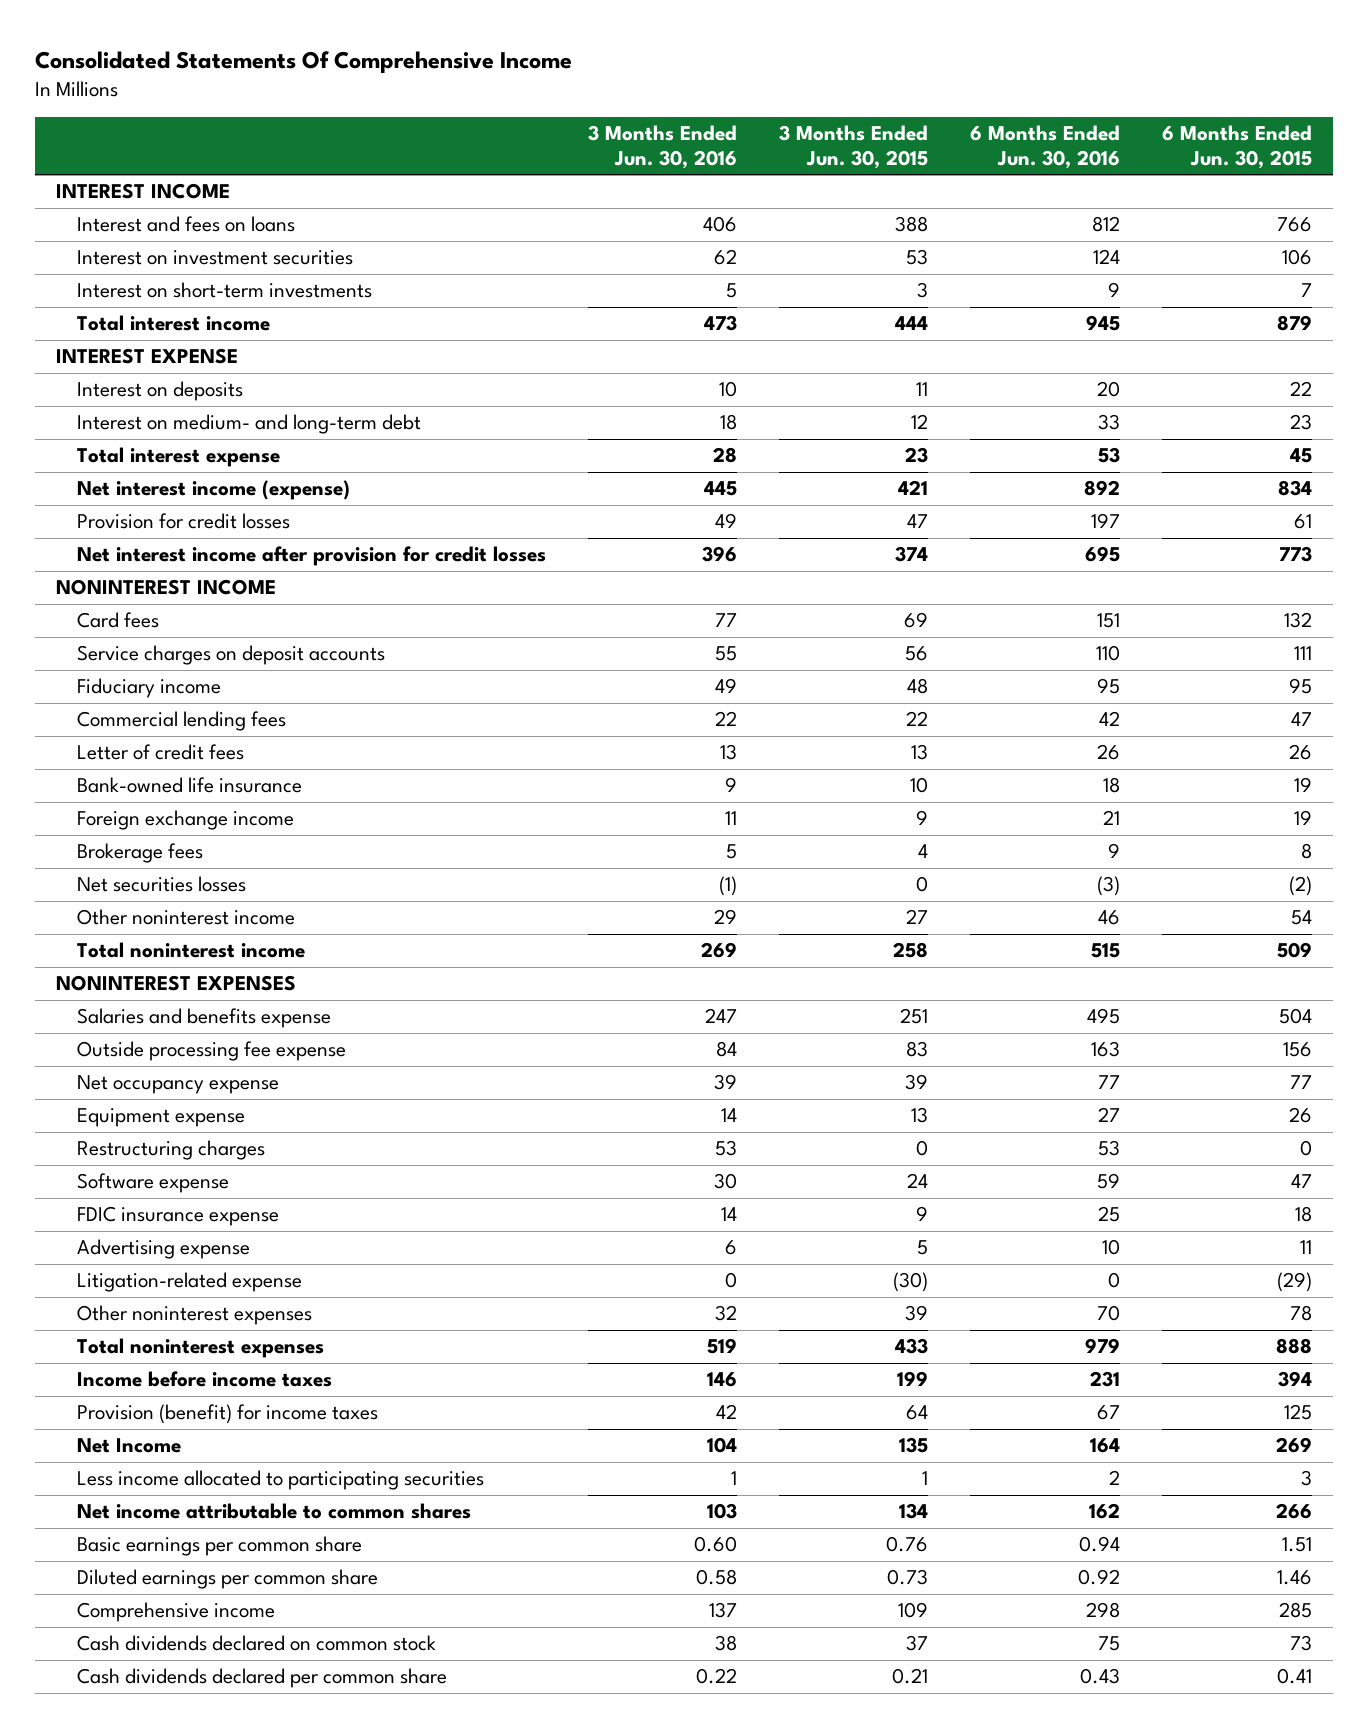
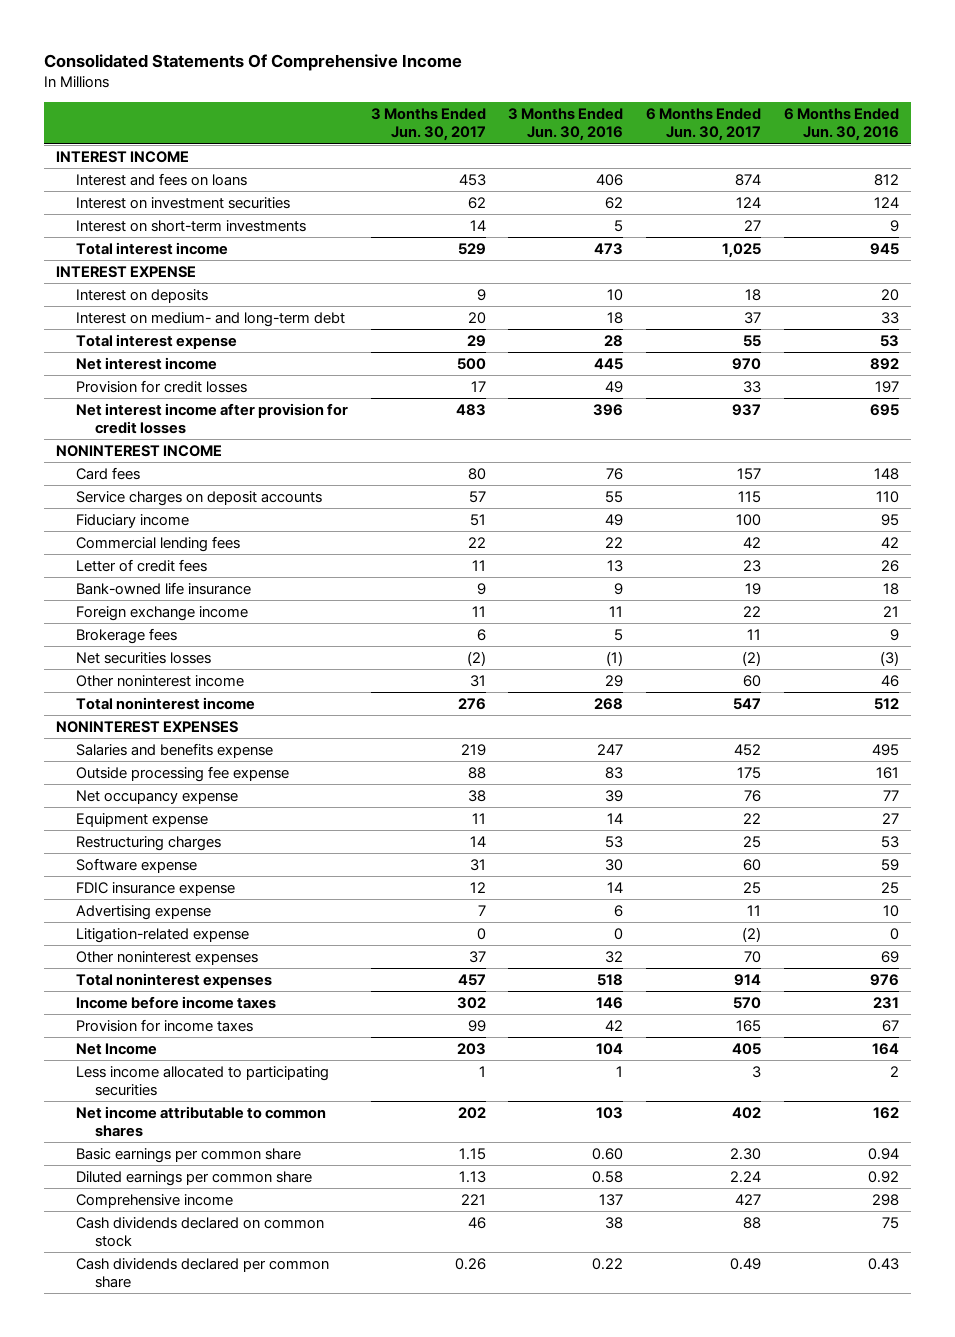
[779,125,929,169] 3 Months Ended Jun. 30, 2015 -> none
[1162,125,1313,169] 6 Months Ended Jun. 30, 2015 -> none
none -> [370,107,486,142] 3 Months Ended Jun. 30, 2017
none -> [646,107,762,142] 6 Months Ended Jun. 30, 2017
[77,480,351,501] Net interest income (expense) -> [75,356,217,370] Net interest income
[715,613,738,628] 77 -> [606,467,624,480] 76
[1097,613,1121,629] 151 -> [874,467,900,480] 148
[701,942,738,959] 269 -> [594,697,624,710] 268
[1091,943,1121,959] 515 -> [874,697,900,710] 512
[716,1041,738,1058] 84 -> [605,766,624,779] 83
[1091,1041,1121,1058] 163 -> [876,766,900,779] 161
[1097,1305,1121,1322] 70 -> [881,950,900,963] 69
[707,1338,738,1355] 519 -> [597,973,624,986] 518
[1085,1338,1121,1354] 979 -> [870,973,900,986] 976
[77,1404,379,1425] Provision (benefit) for income taxes -> [75,1018,253,1032] Provision for income taxes

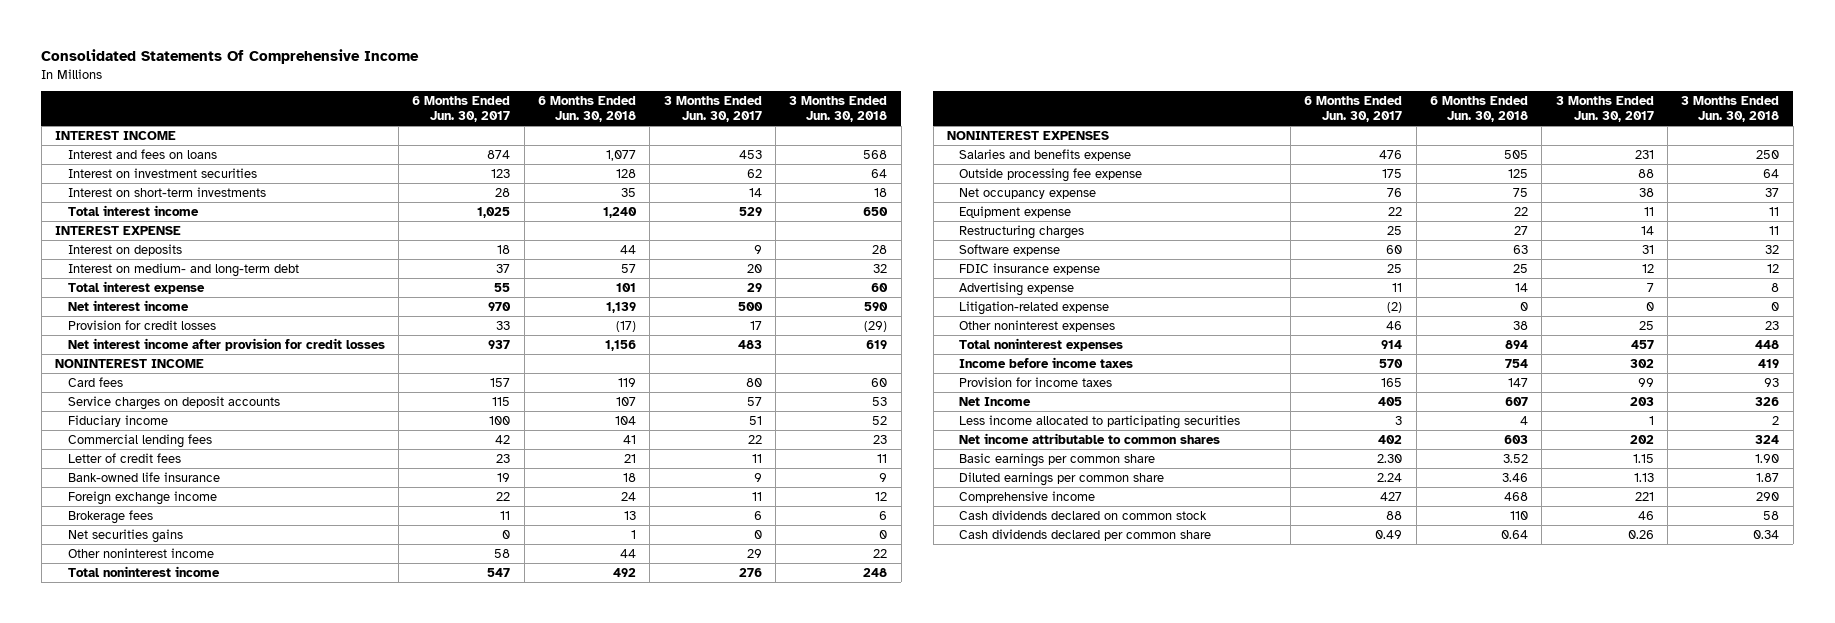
[508,107,624,142] 3 Months Ended Jun. 30, 2016 -> none
[784,107,900,142] 6 Months Ended Jun. 30, 2016 -> none
none -> [537,96,636,123] 6 Months Ended Jun. 30, 2018
none -> [789,96,888,123] 3 Months Ended Jun. 30, 2018
[736,196,762,208] 124 -> [491,168,511,178] 123
[744,219,762,231] 27 -> [495,187,511,197] 28
[75,651,211,664] Net securities losses -> [67,528,183,543] Net securities gains
[466,650,486,666] (2) -> [753,529,762,539] 0
[742,650,762,666] (2) -> [502,529,511,539] 0
[469,674,486,687] 31 -> [746,548,762,558] 29
[743,674,762,687] 60 -> [494,548,511,558] 58
[460,743,486,756] 219 -> [1634,149,1654,159] 231
[734,743,762,756] 452 -> [1379,149,1403,159] 476
[468,950,486,963] 37 -> [1638,320,1654,330] 25
[744,950,762,963] 70 -> [1386,320,1403,330] 46

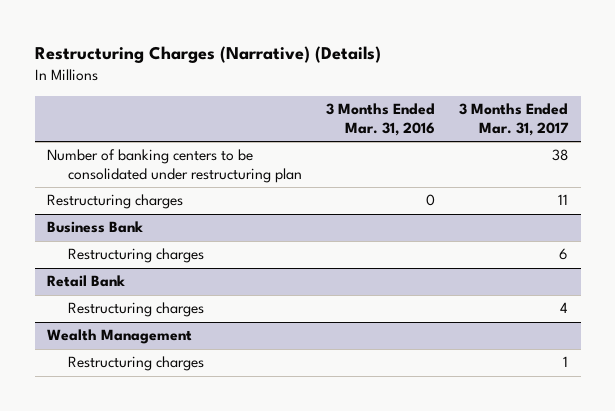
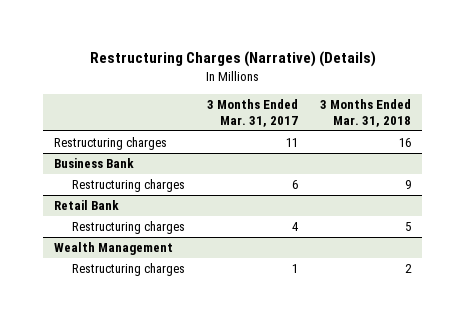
[326,103,436,136] 3 Months Ended Mar. 31, 2016 -> none
none -> [320,99,412,127] 3 Months Ended Mar. 31, 2018
[46,149,302,184] Number of banking centers to be consolidated under restructuring plan -> none

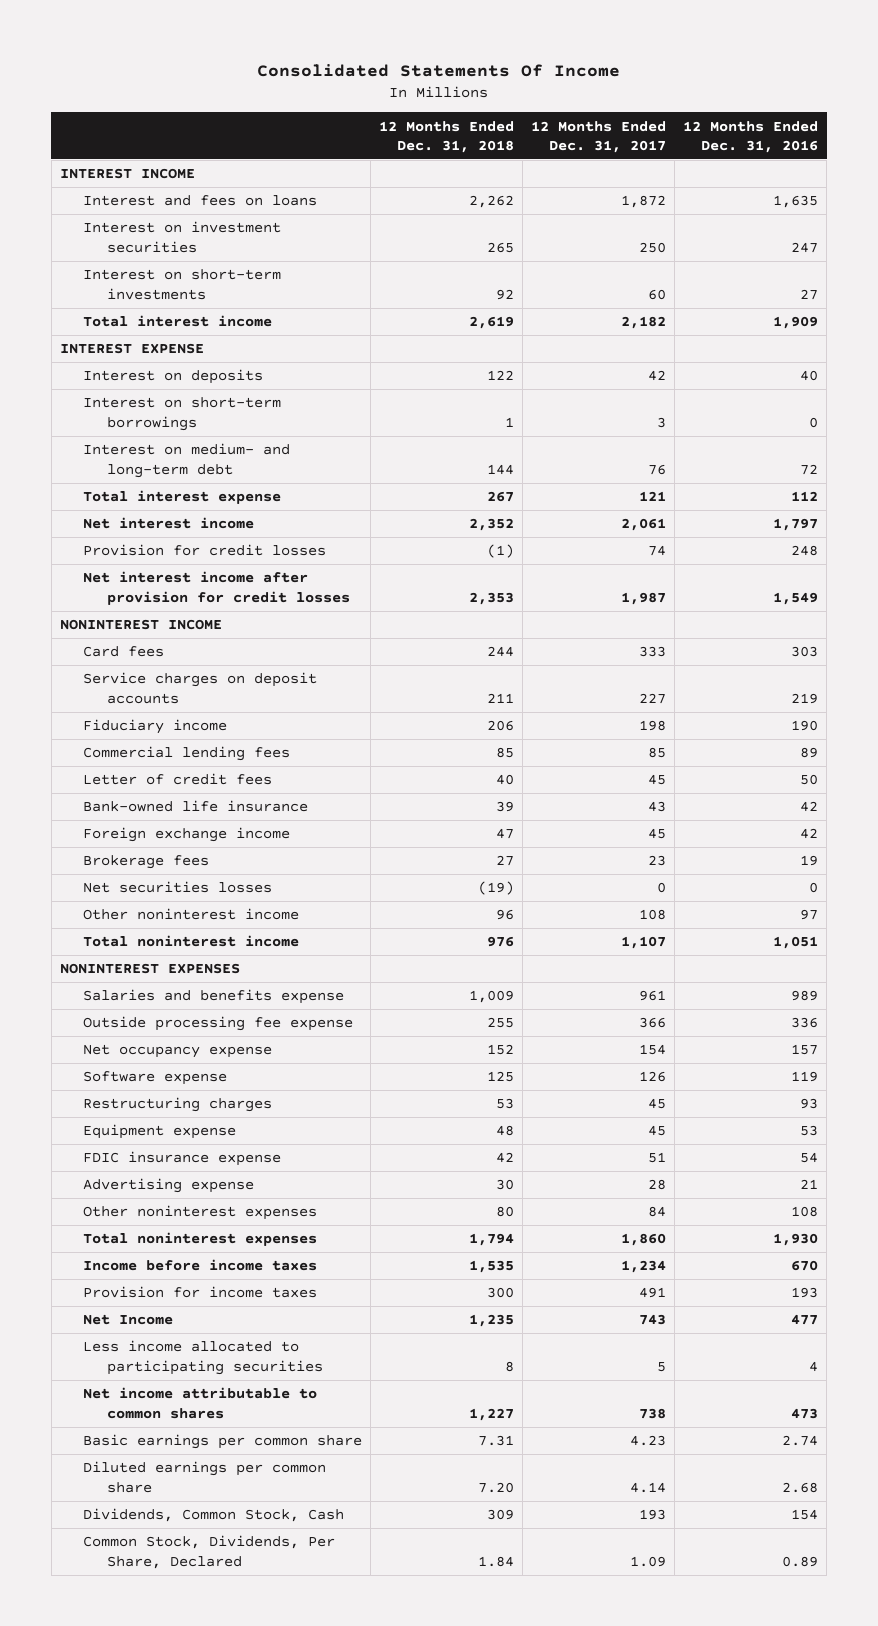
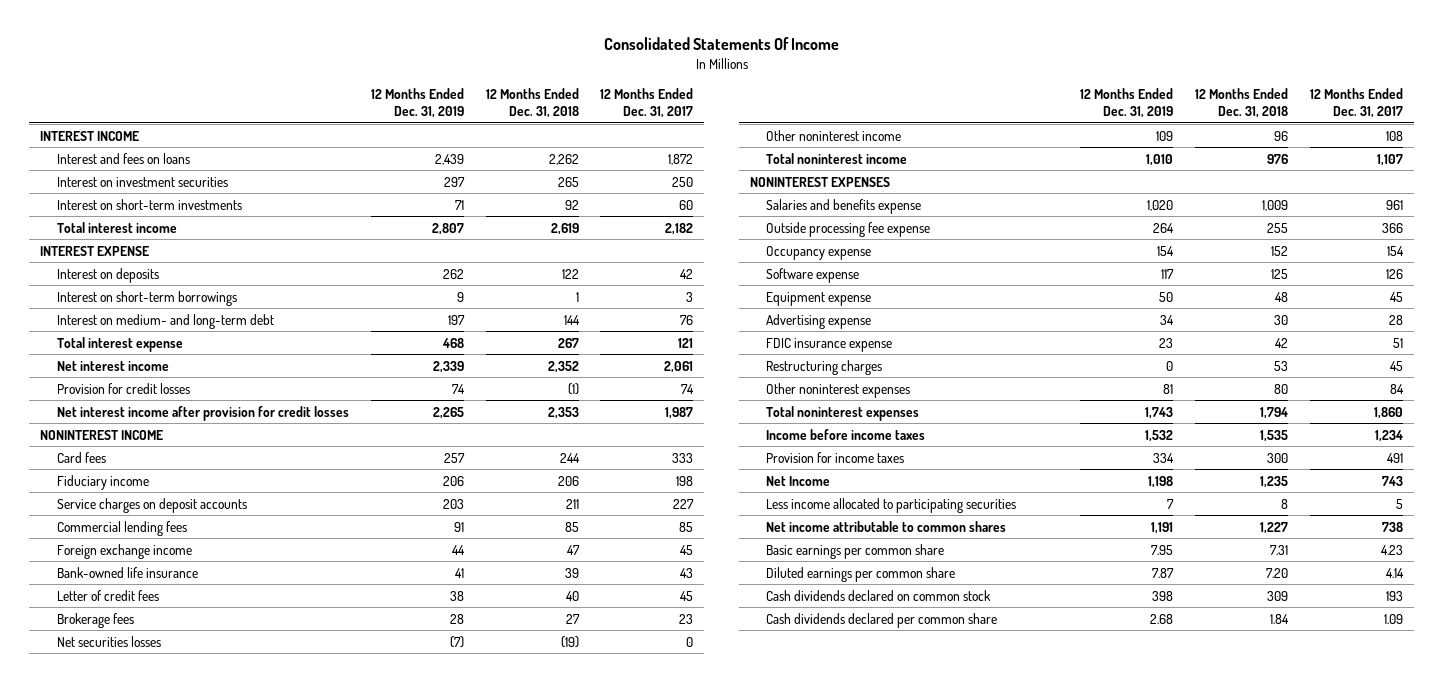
[683,120,819,154] 12 Months Ended Dec. 31, 2016 -> none
none -> [370,88,464,119] 12 Months Ended Dec. 31, 2019
[83,672,318,704] Service charges on deposit accounts -> [56,497,247,513] Service charges on deposit accounts
[83,800,309,813] Bank-owned life insurance -> [56,566,198,578] Bank-owned life insurance
[83,773,273,786] Letter of credit fees -> [56,589,159,601] Letter of credit fees
[83,1044,273,1059] Net occupancy expense -> [766,245,872,260] Occupancy expense
[83,1151,282,1167] FDIC insurance expense -> [766,337,893,352] FDIC insurance expense
[83,1097,273,1113] Restructuring charges -> [766,359,883,375] Restructuring charges
[83,1508,345,1523] Dividends, Common Stock, Cash -> [766,589,992,601] Cash dividends declared on common stock
[83,1535,336,1569] Common Stock, Dividends, Per Share, Declared -> [766,612,998,628] Cash dividends declared per common share

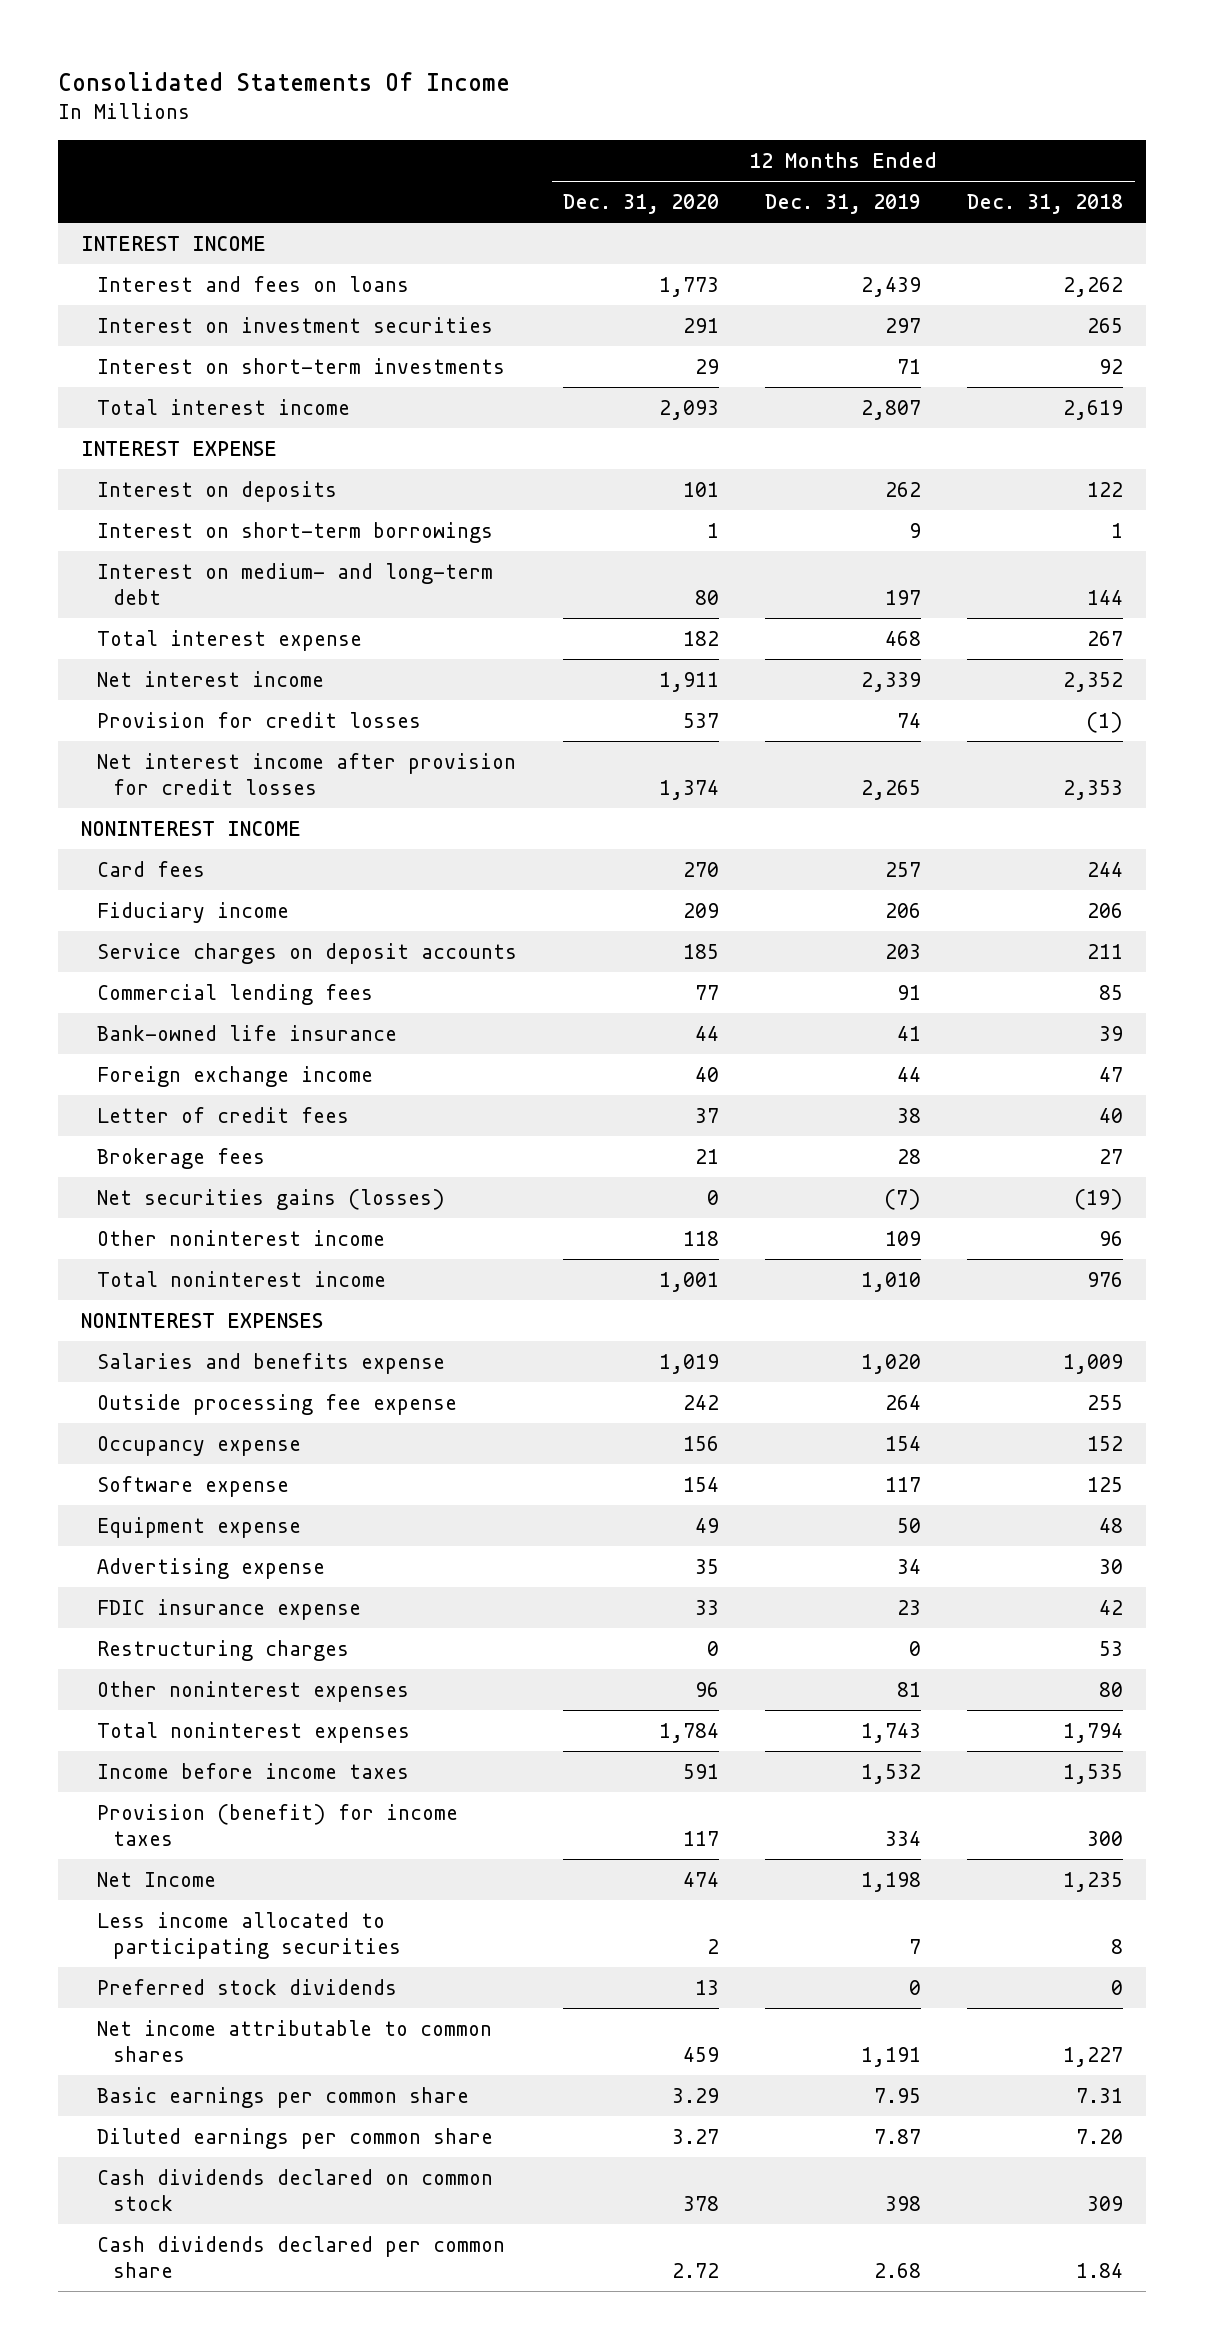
[600,88,694,119] 12 Months Ended Dec. 31, 2017 -> none
none -> [563,194,720,215] Dec. 31, 2020
[56,543,192,559] Foreign exchange income -> [97,1065,374,1087] Foreign exchange income
[56,635,161,647] Net securities losses -> [97,1188,446,1210] Net securities gains (losses)
[766,451,905,463] Provision for income taxes -> [97,1803,459,1846] Provision (benefit) for income taxes
none -> [97,1978,398,1995] Preferred stock dividends

